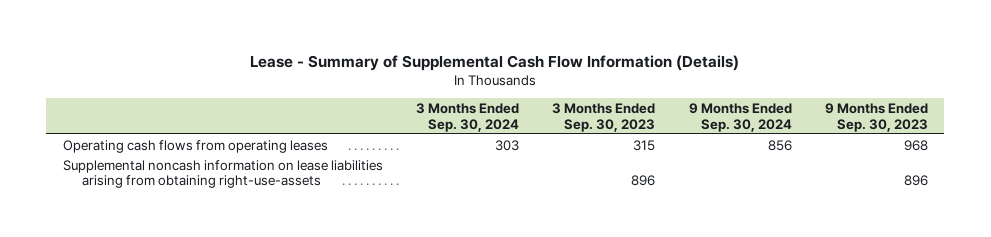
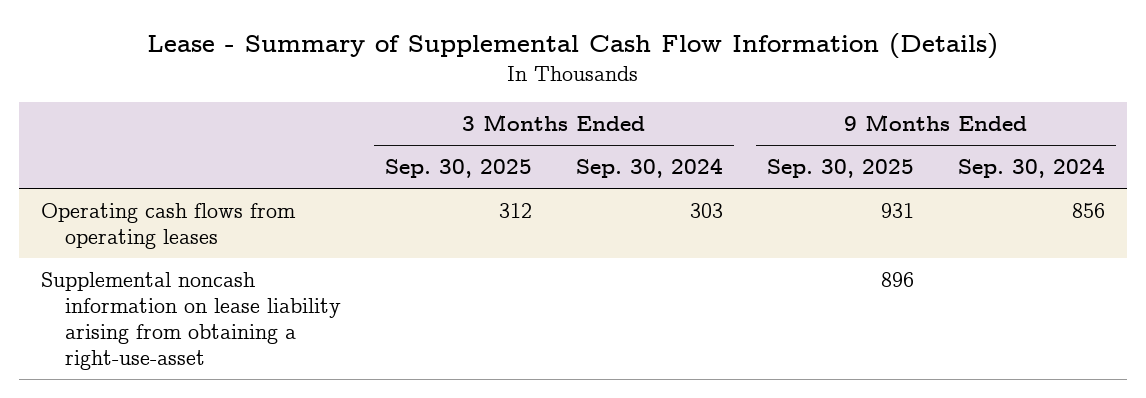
[552,102,656,132] 3 Months Ended Sep. 30, 2023 -> none
[824,102,928,132] 9 Months Ended Sep. 30, 2023 -> none
none -> [385,159,533,179] Sep. 30, 2025
none -> [767,159,915,179] Sep. 30, 2025
[62,159,383,189] Supplemental noncash information on lease liabilities arising from obtaining right-use-assets -> [41,271,342,370] Supplemental noncash information on lease liability arising from obtaining a right-use-asset

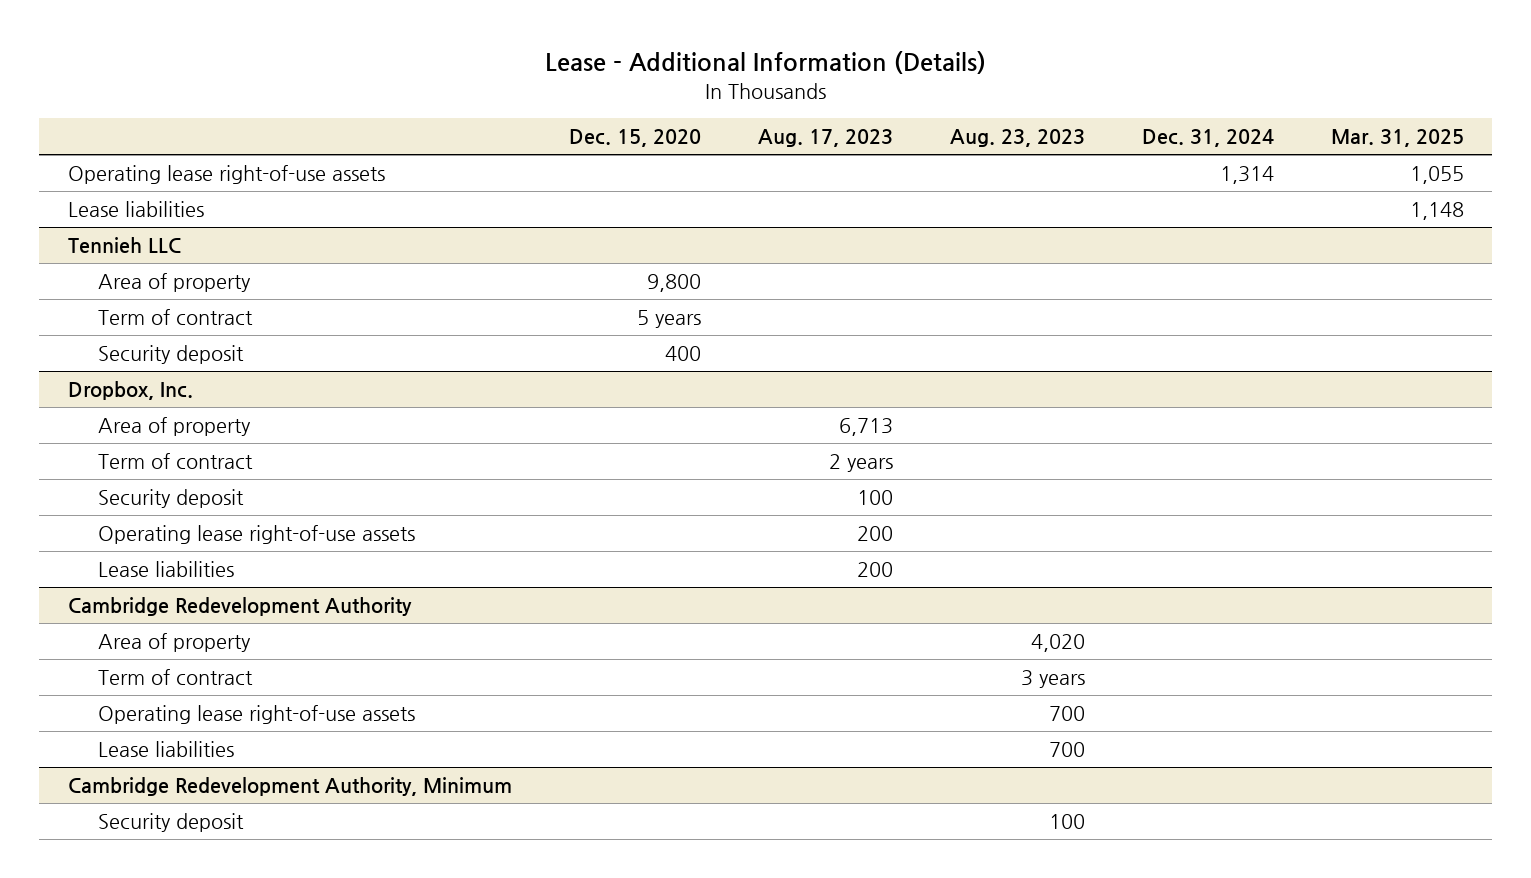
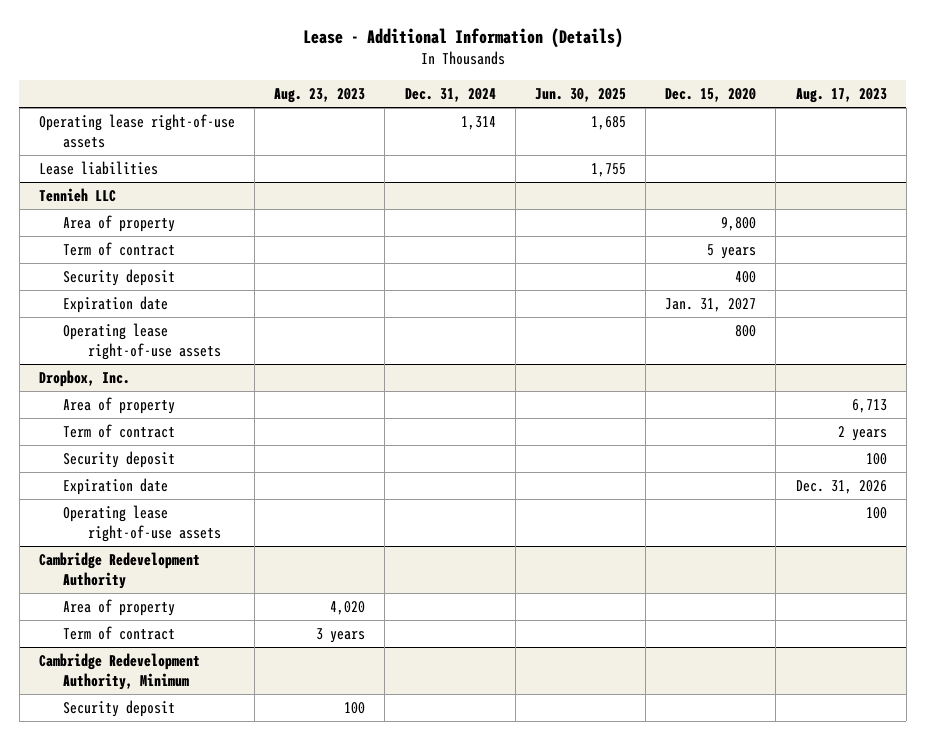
[1330,129,1464,148] Mar. 31, 2025 -> none
none -> [534,87,626,102] Jun. 30, 2025
none -> [63,295,169,313] Expiration date
none -> [63,322,221,361] Operating lease right-of-use assets
[97,561,234,578] Lease liabilities -> none
none -> [63,477,169,495] Expiration date
[856,526,893,542] 200 -> [865,506,887,519] 100
[97,705,415,725] Operating lease right-of-use assets -> none
[97,741,234,758] Lease liabilities -> none

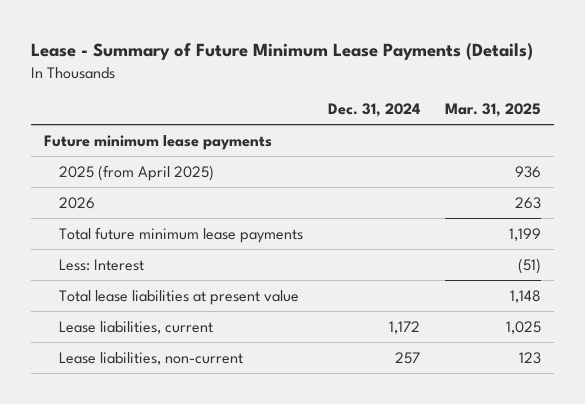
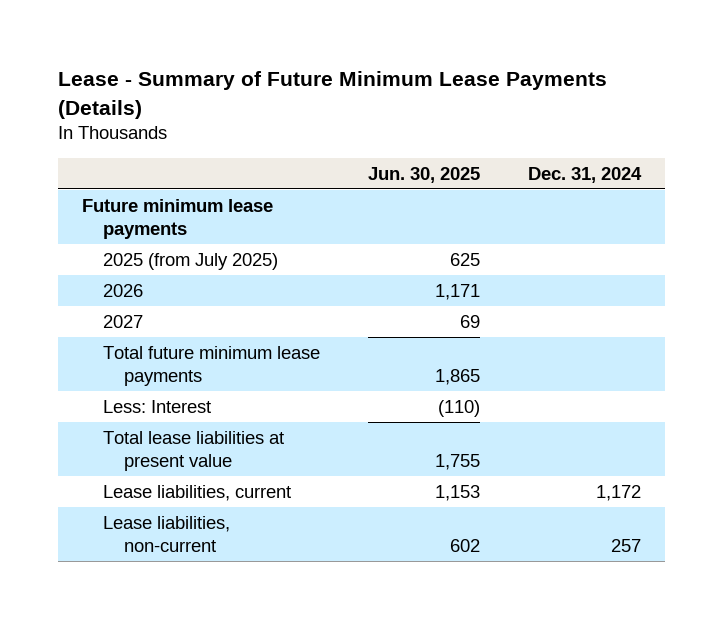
[445,103,542,118] Mar. 31, 2025 -> none
none -> [367,166,480,183] Jun. 30, 2025
[58,164,214,181] 2025 (from April 2025) -> [102,252,278,270] 2025 (from July 2025)
none -> [102,314,143,328] 2027

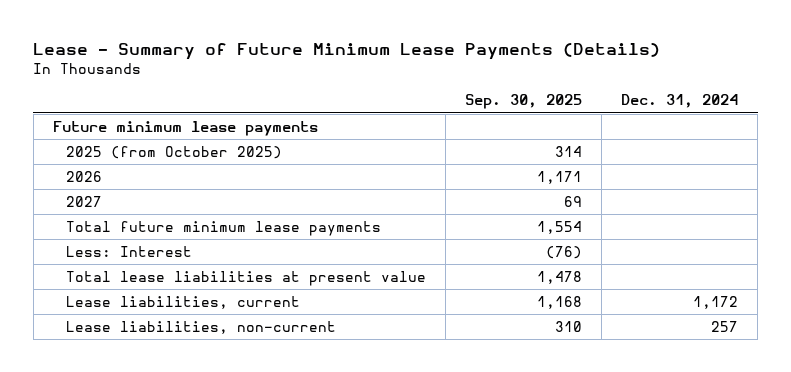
[367,166,480,183] Jun. 30, 2025 -> none
none -> [465,94,583,110] Sep. 30, 2025
[102,252,278,270] 2025 (from July 2025) -> [66,145,283,159] 2025 (from October 2025)

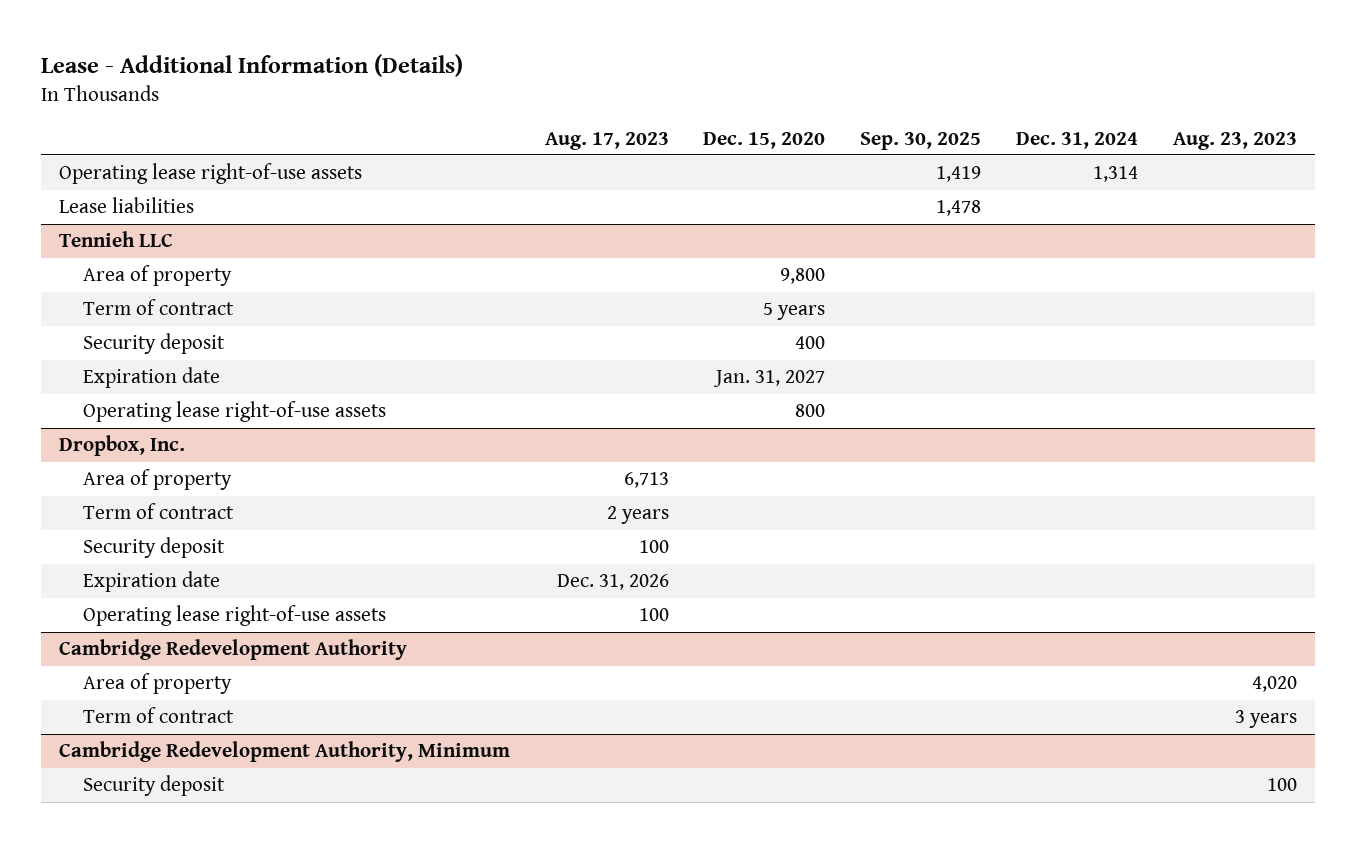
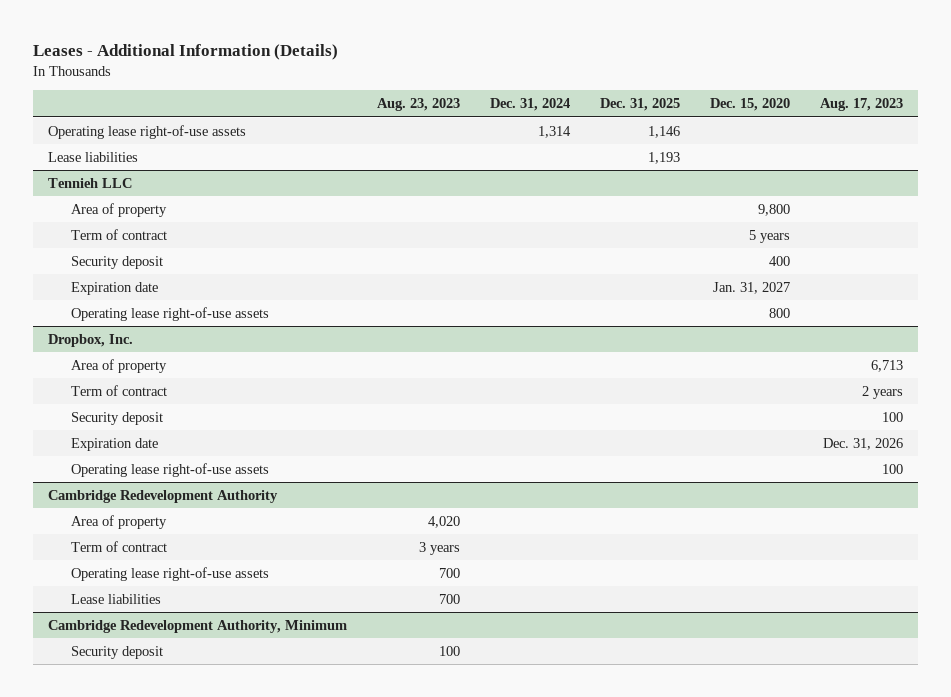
[41,54,464,78] Lease - Additional Information (Details) -> [33,43,339,60] Leases - Additional Information (Details)
[860,131,982,150] Sep. 30, 2025 -> none
none -> [600,98,681,112] Dec. 31, 2025
none -> [70,566,269,581] Operating lease right-of-use assets
none -> [70,593,161,604] Lease liabilities

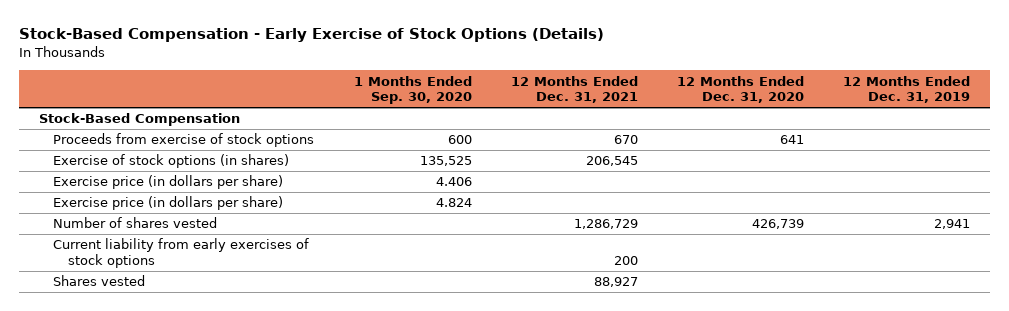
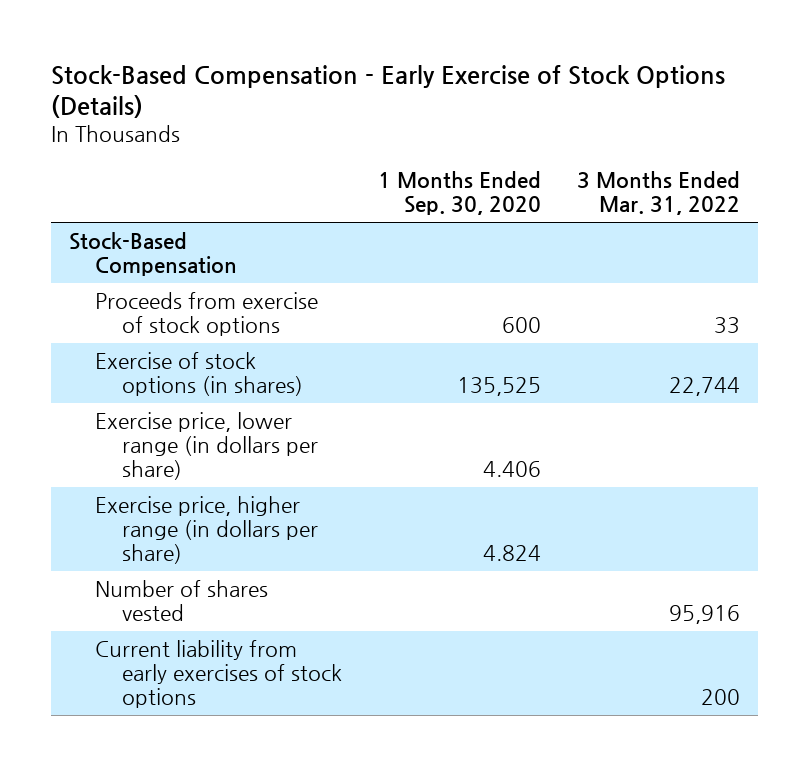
[510,75,638,104] 12 Months Ended Dec. 31, 2021 -> none
[677,75,805,104] 12 Months Ended Dec. 31, 2020 -> none
[843,75,971,104] 12 Months Ended Dec. 31, 2019 -> none
none -> [577,171,741,216] 3 Months Ended Mar. 31, 2022
[53,175,284,190] Exercise price (in dollars per share) -> [95,412,318,481] Exercise price, lower range (in dollars per share)
[53,196,284,211] Exercise price (in dollars per share) -> [95,496,318,565] Exercise price, higher range (in dollars per share)
[53,275,146,287] Shares vested -> none

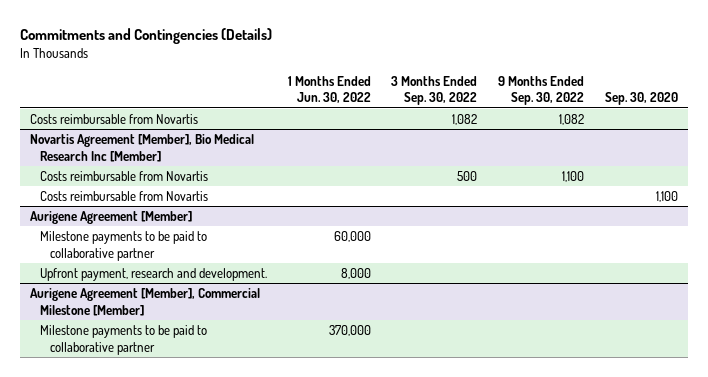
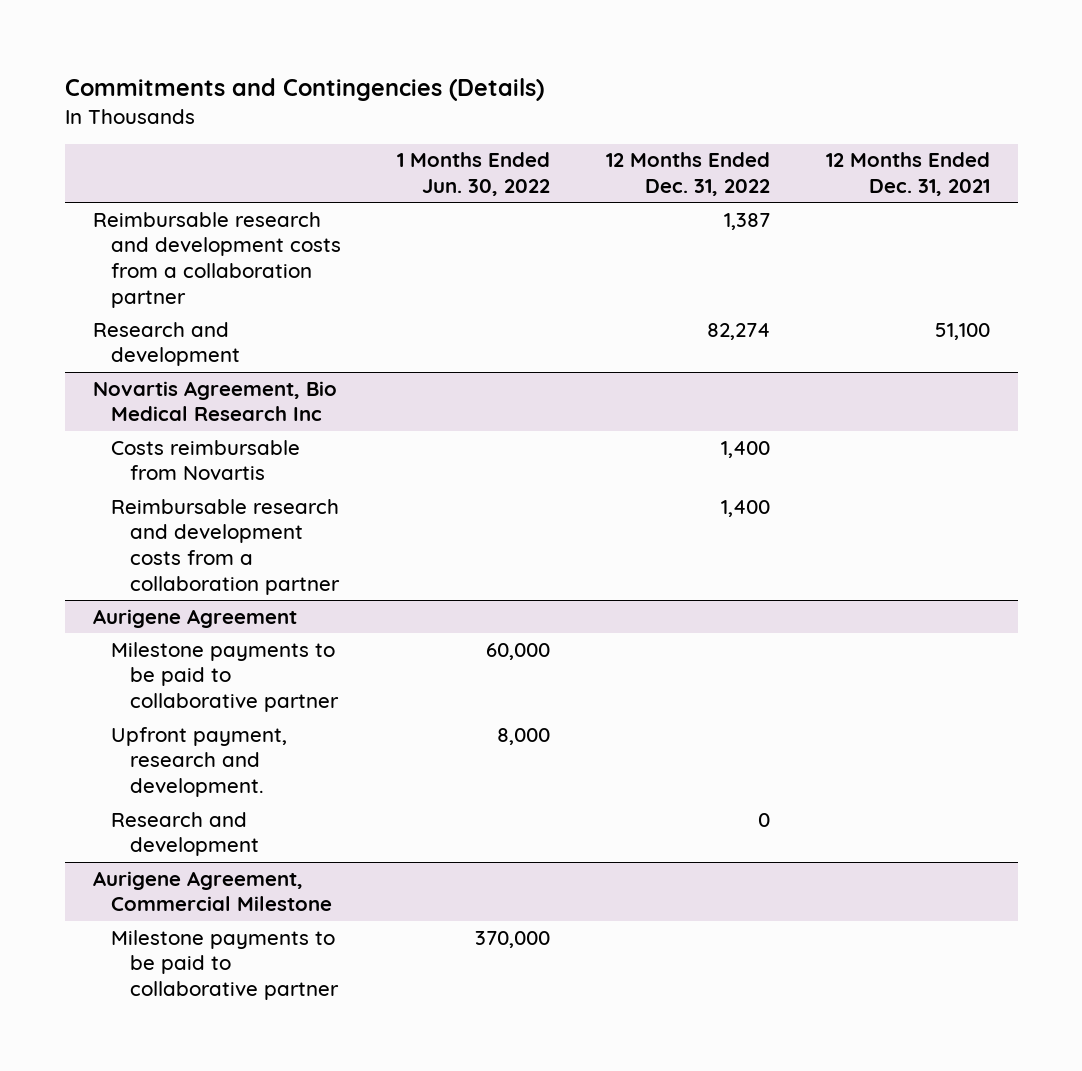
[391,75,478,106] 3 Months Ended Sep. 30, 2022 -> none
[497,75,584,106] 9 Months Ended Sep. 30, 2022 -> none
[604,92,678,106] Sep. 30, 2020 -> none
none -> [605,152,770,197] 12 Months Ended Dec. 31, 2022
none -> [825,152,990,197] 12 Months Ended Dec. 31, 2021
[39,170,208,181] Costs reimbursable from Novartis -> none
[30,113,199,124] Costs reimbursable from Novartis -> [92,211,342,309] Reimbursable research and development costs from a collaboration partner
none -> [92,321,241,367] Research and development
[30,133,255,162] Novartis Agreement [Member], Bio Medical Research Inc [Member] -> [92,380,337,422] Novartis Agreement, Bio Medical Research Inc
none -> [111,498,341,596] Reimbursable research and development costs from a collaboration partner
[30,210,193,224] Aurigene Agreement [Member] -> [92,608,297,628] Aurigene Agreement
none -> [111,811,260,857] Research and development
[30,287,261,316] Aurigene Agreement [Member], Commercial Milestone [Member] -> [92,870,333,912] Aurigene Agreement, Commercial Milestone

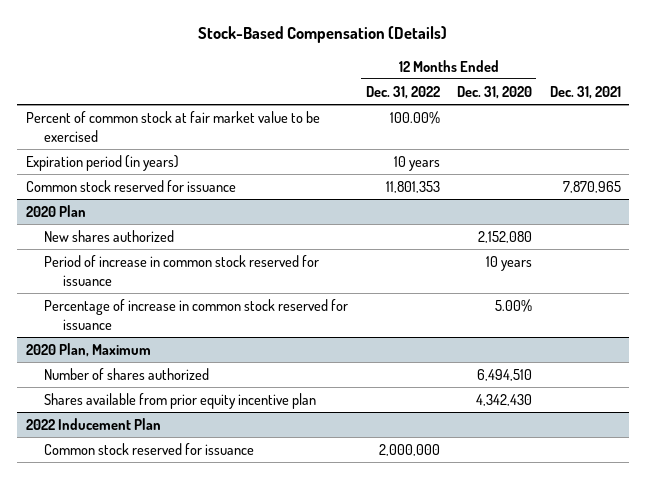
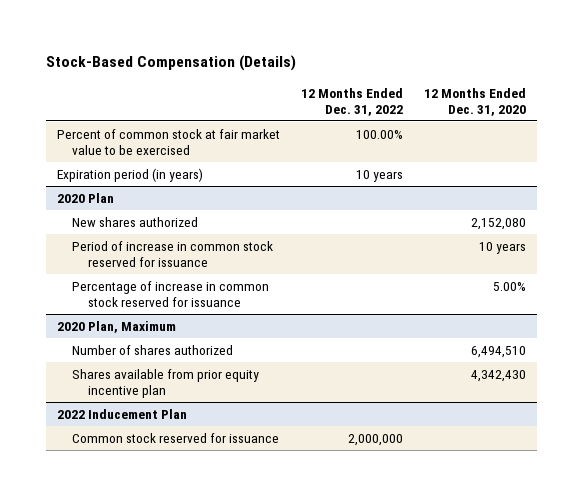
[549,85,621,99] Dec. 31, 2021 -> none
[25,179,236,192] Common stock reserved for issuance -> none

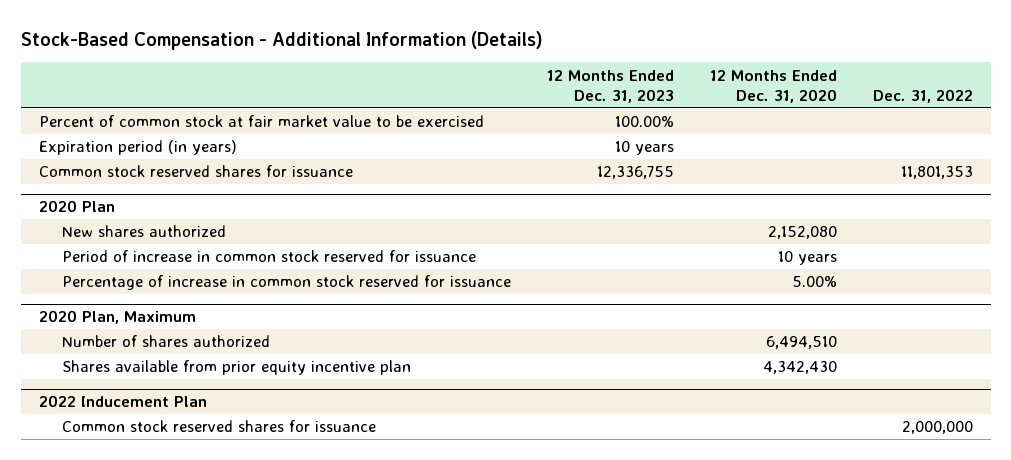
[46,55,297,72] Stock-Based Compensation (Details) -> [20,31,543,51] Stock-Based Compensation - Additional Information (Details)
[301,87,404,116] 12 Months Ended Dec. 31, 2022 -> none
none -> [546,69,674,103] 12 Months Ended Dec. 31, 2023
none -> [872,88,973,103] Dec. 31, 2022
none -> [38,165,353,178] Common stock reserved shares for issuance
[72,432,280,443] Common stock reserved for issuance -> [61,420,376,433] Common stock reserved shares for issuance

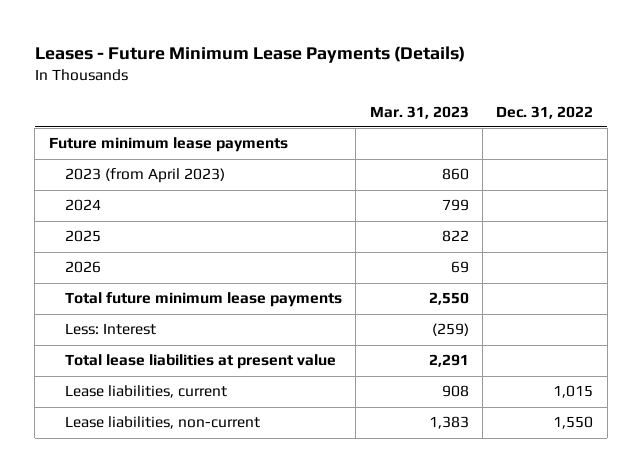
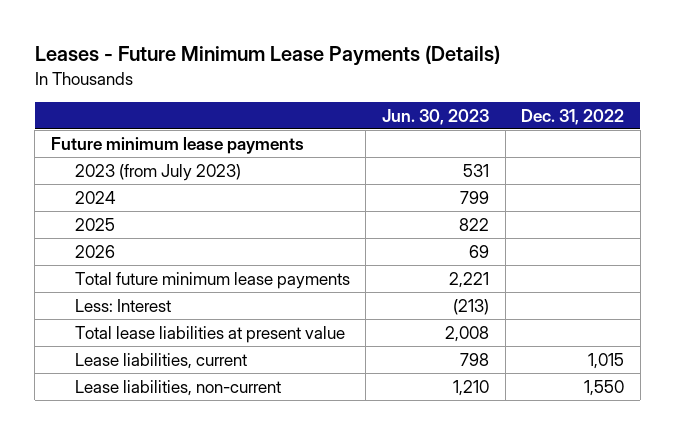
[369,105,469,119] Mar. 31, 2023 -> none
none -> [381,108,489,125] Jun. 30, 2023
[65,168,226,184] 2023 (from April 2023) -> [74,163,241,181] 2023 (from July 2023)

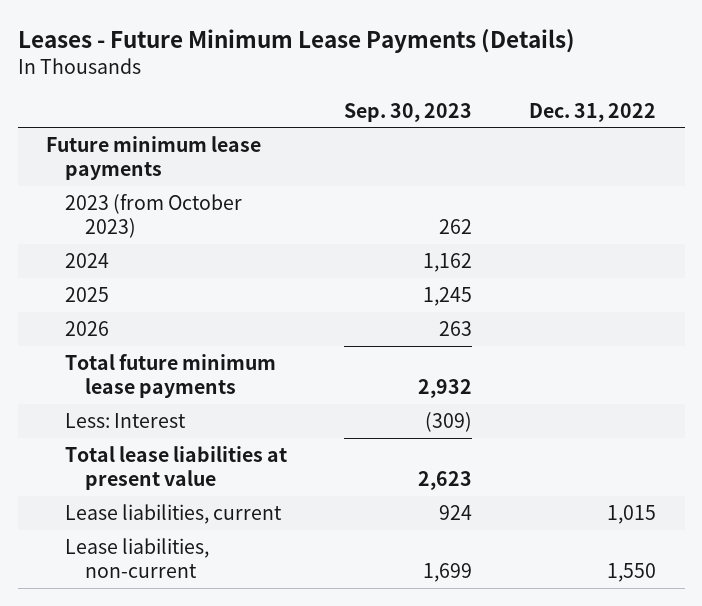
[381,108,489,125] Jun. 30, 2023 -> none
none -> [344,102,473,122] Sep. 30, 2023
[74,163,241,181] 2023 (from July 2023) -> [65,194,243,238] 2023 (from October 2023)

